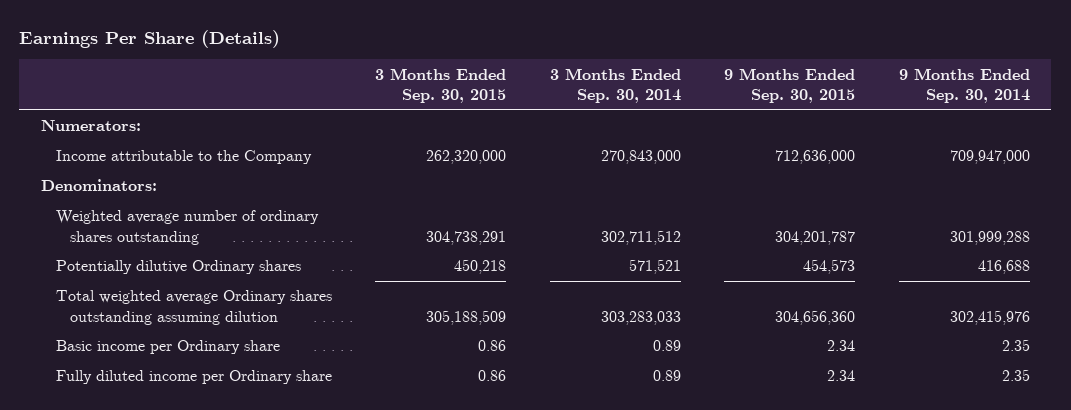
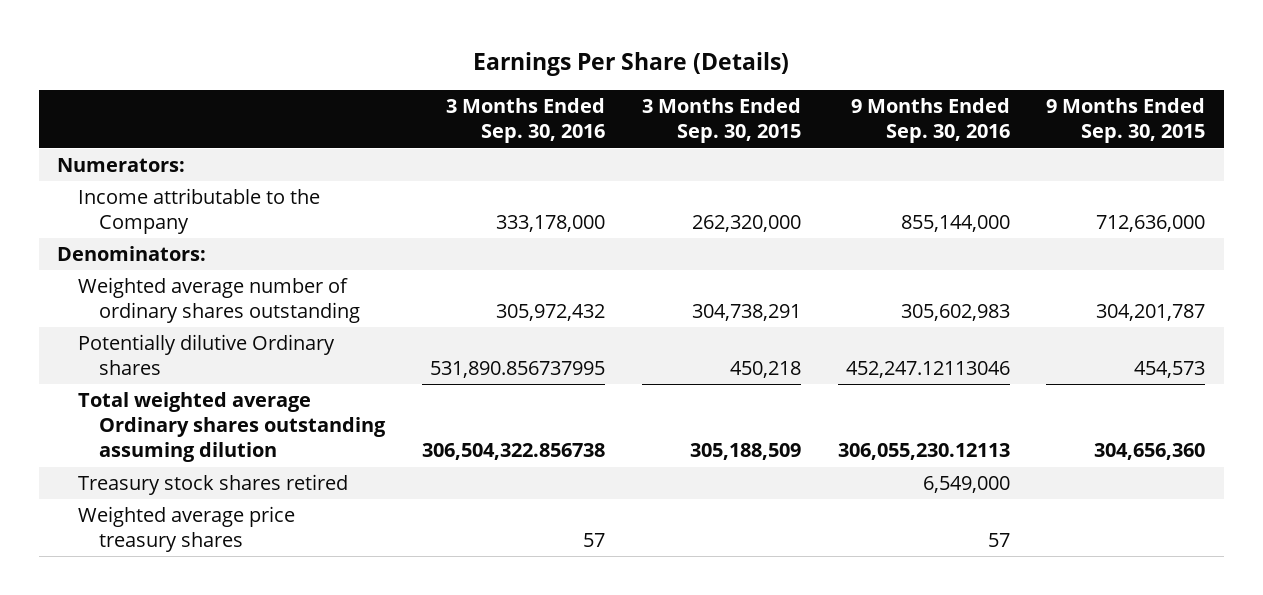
[549,67,681,103] 3 Months Ended Sep. 30, 2014 -> none
[898,67,1030,103] 9 Months Ended Sep. 30, 2014 -> none
none -> [445,98,605,144] 3 Months Ended Sep. 30, 2016
none -> [850,98,1010,144] 9 Months Ended Sep. 30, 2016
[55,340,280,355] Basic income per Ordinary share -> none
[55,370,332,385] Fully diluted income per Ordinary share -> none
none -> [78,474,349,496] Treasury stock shares retired
none -> [78,506,296,553] Weighted average price treasury shares

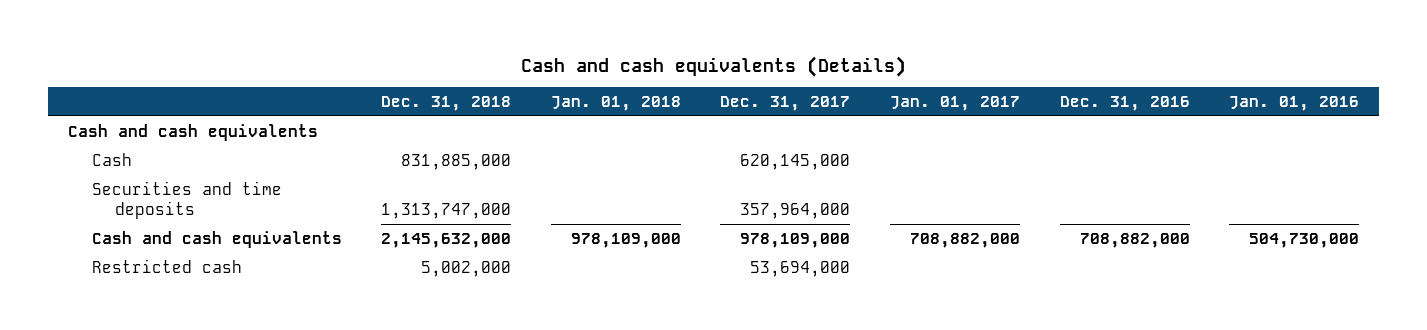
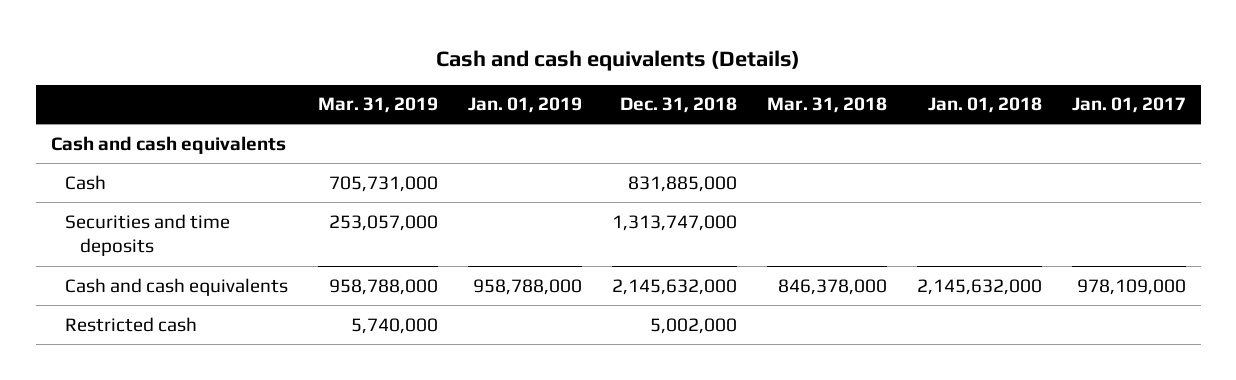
[720,95,851,111] Dec. 31, 2017 -> none
[1059,95,1190,111] Dec. 31, 2016 -> none
[1229,95,1360,111] Jan. 01, 2016 -> none
none -> [318,97,439,114] Mar. 31, 2019
none -> [467,97,582,114] Jan. 01, 2019
none -> [766,97,887,114] Mar. 31, 2018
[570,232,681,248] 978,109,000 -> [916,278,1042,295] 2,145,632,000
[910,232,1021,248] 708,882,000 -> [1076,278,1186,295] 978,109,000

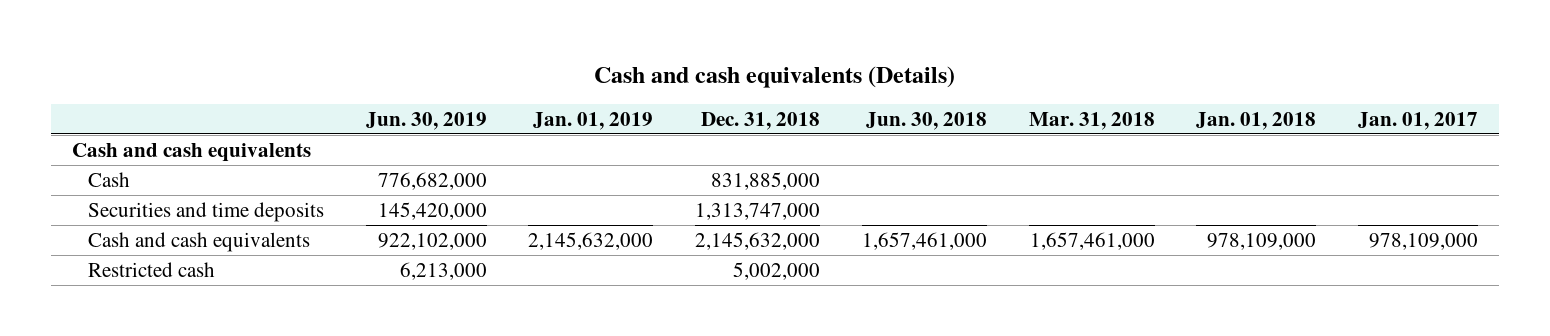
[318,97,439,114] Mar. 31, 2019 -> none
none -> [365,111,487,130] Jun. 30, 2019
none -> [865,111,987,130] Jun. 30, 2018
[472,278,582,295] 958,788,000 -> [528,231,654,250] 2,145,632,000
[777,278,887,295] 846,378,000 -> [1029,231,1155,250] 1,657,461,000
[916,278,1042,295] 2,145,632,000 -> [1207,232,1317,250] 978,109,000

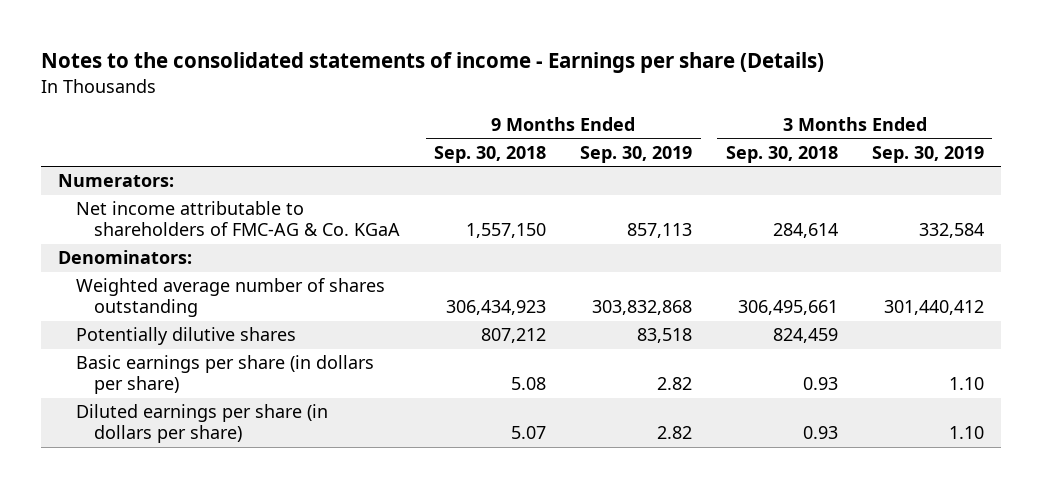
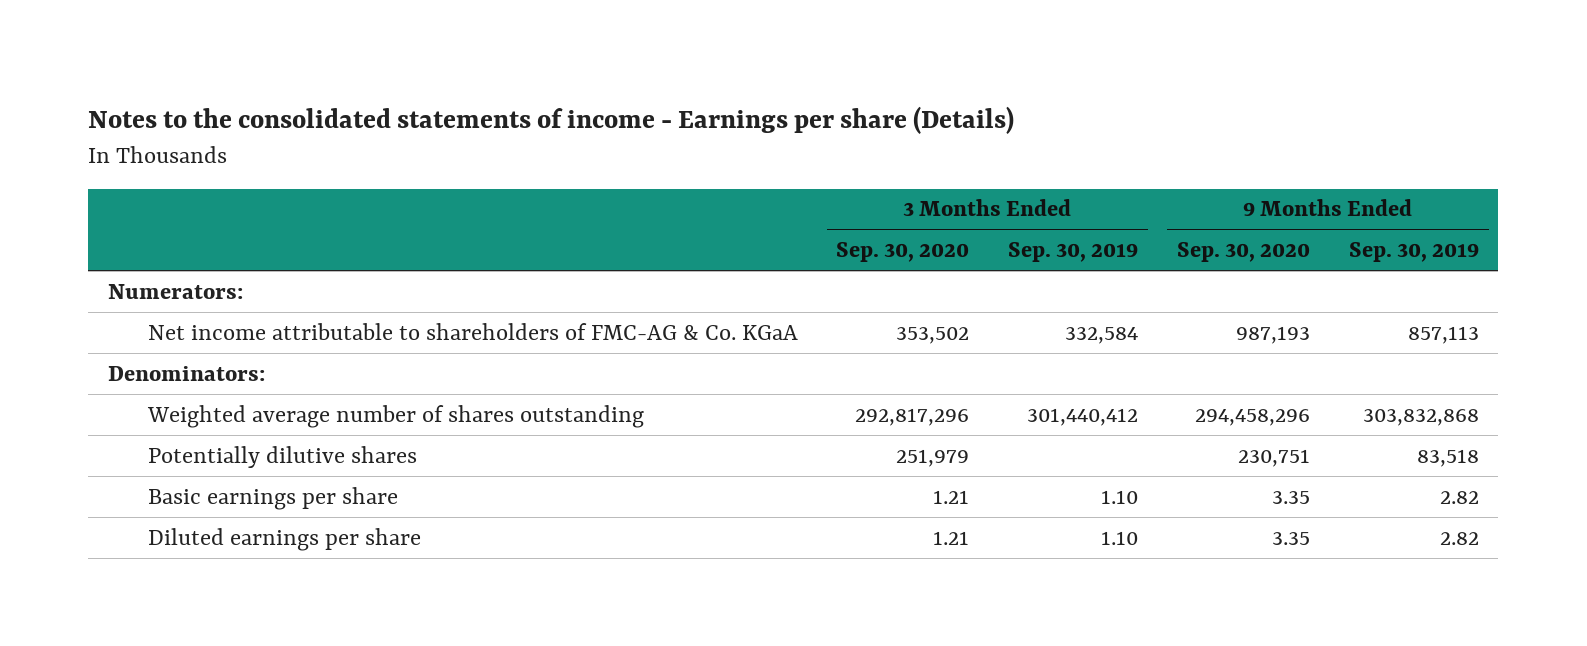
[434,145,547,163] Sep. 30, 2018 -> none
[725,145,838,163] Sep. 30, 2018 -> none
none -> [836,241,970,262] Sep. 30, 2020
none -> [1177,241,1311,262] Sep. 30, 2020
[76,355,375,395] Basic earnings per share (in dollars per share) -> [147,486,398,510] Basic earnings per share
[76,404,329,444] Diluted earnings per share (in dollars per share) -> [147,527,421,551] Diluted earnings per share

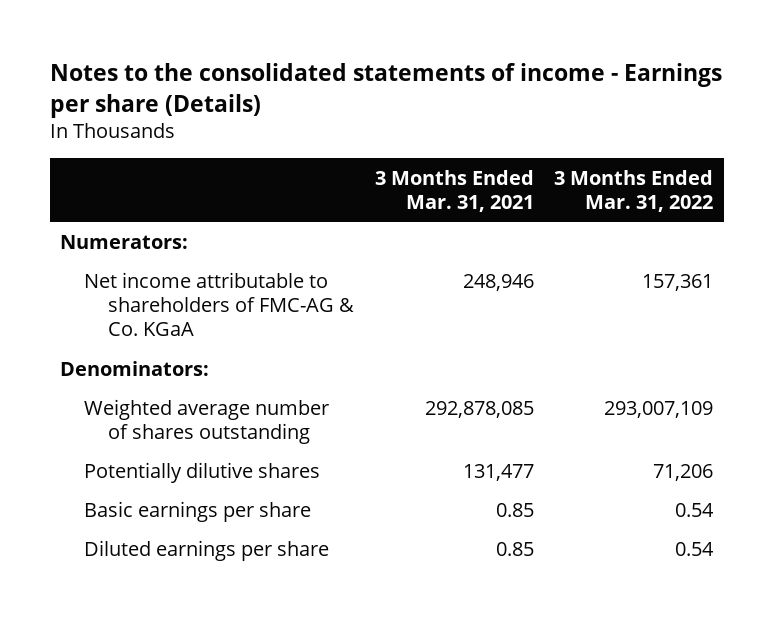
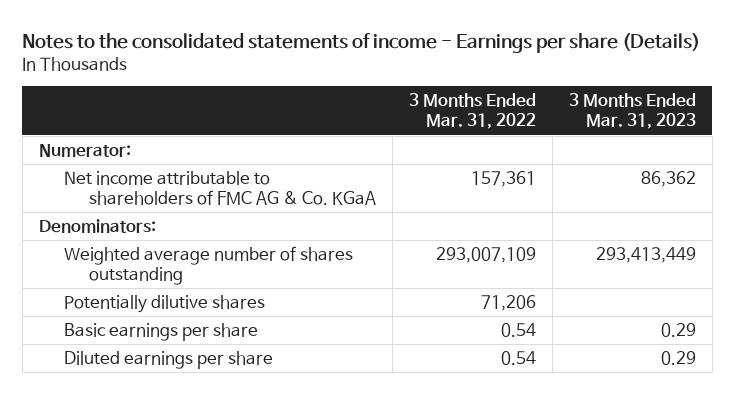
[374,169,534,212] 3 Months Ended Mar. 31, 2021 -> none
none -> [568,93,696,130] 3 Months Ended Mar. 31, 2023
[60,234,189,249] Numerators: -> [38,144,131,158] Numerator:
[84,271,355,336] Net income attributable to shareholders of FMC-AG & Co. KGaA -> [63,171,376,206] Net income attributable to shareholders of FMC AG & Co. KGaA

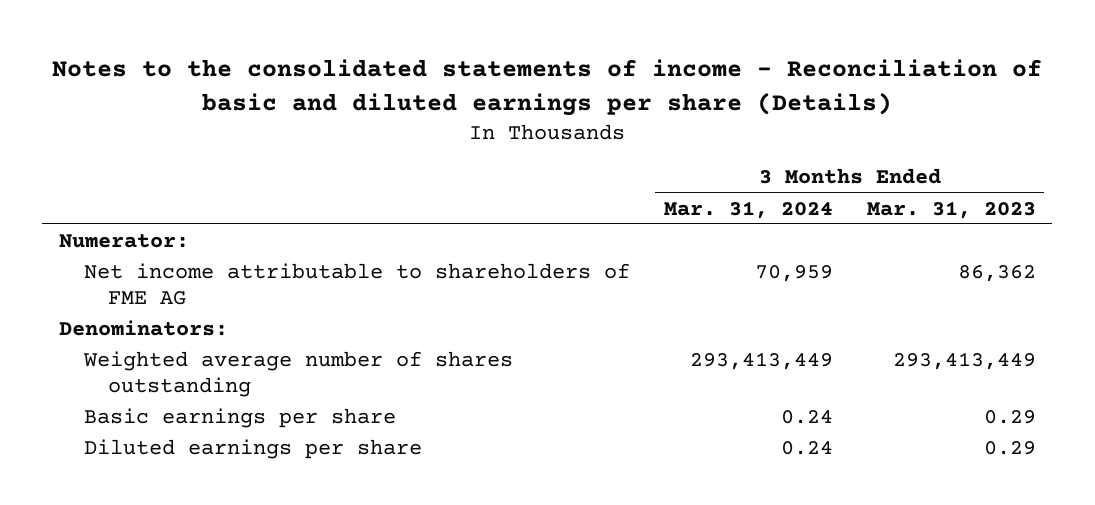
[22,32,701,53] Notes to the consolidated statements of income - Earnings per share (Details) -> [52,59,1043,116] Notes to the consolidated statements of income - Reconciliation of basic and diluted earnings per share (Details)
[408,93,536,130] 3 Months Ended Mar. 31, 2022 -> none
none -> [663,200,833,219] Mar. 31, 2024
[63,171,376,206] Net income attributable to shareholders of FMC AG & Co. KGaA -> [83,262,630,305] Net income attributable to shareholders of FME AG
[63,295,265,314] Potentially dilutive shares -> none

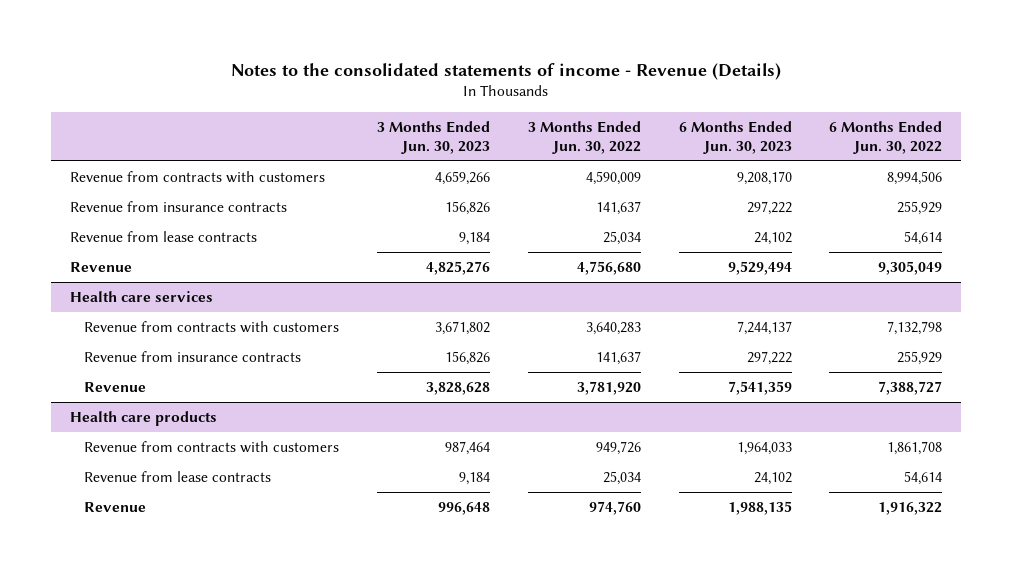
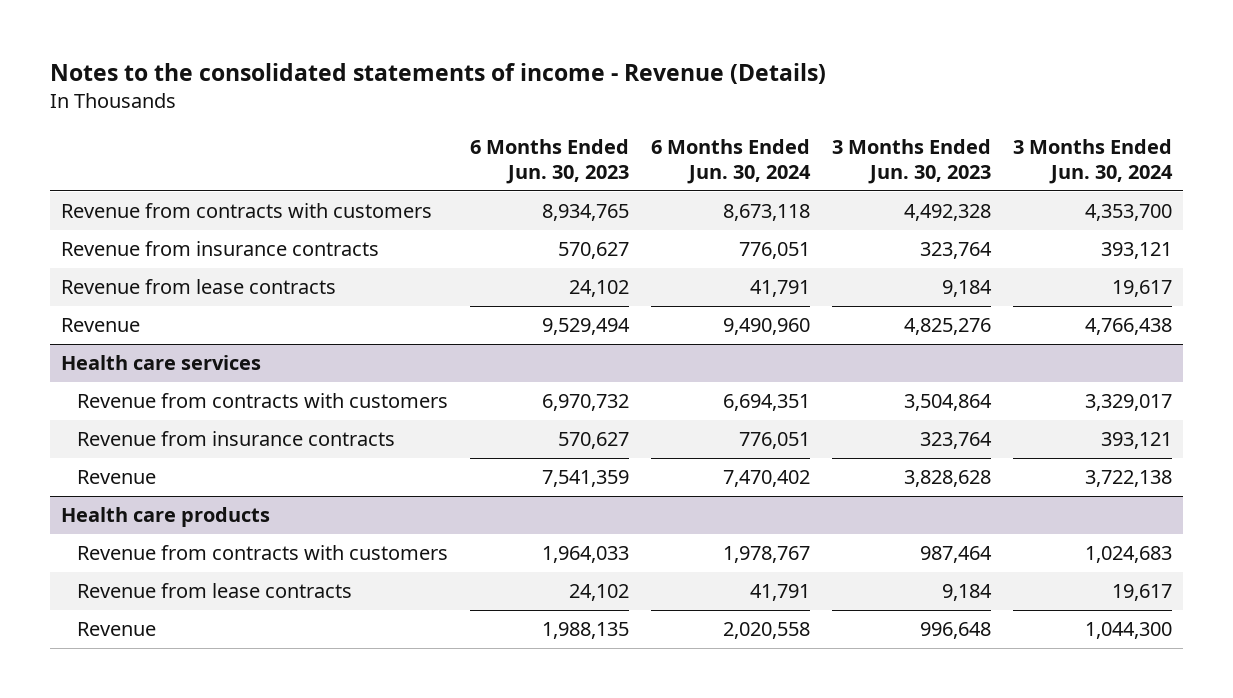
[527,121,641,154] 3 Months Ended Jun. 30, 2022 -> none
[829,121,943,154] 6 Months Ended Jun. 30, 2022 -> none
none -> [650,139,811,185] 6 Months Ended Jun. 30, 2024
none -> [1012,139,1173,185] 3 Months Ended Jun. 30, 2024
[435,171,491,186] 4,659,266 -> [903,204,991,222] 4,492,328
[736,171,792,186] 9,208,170 -> [541,204,629,222] 8,934,765
[445,201,491,216] 156,826 -> [919,242,992,260] 323,764
[746,201,792,216] 297,222 -> [557,242,629,260] 570,627
[435,321,491,336] 3,671,802 -> [903,394,992,412] 3,504,864
[736,321,792,336] 7,244,137 -> [541,394,629,412] 6,970,732
[445,351,491,366] 156,826 -> [919,432,992,450] 323,764
[746,351,792,366] 297,222 -> [557,432,629,450] 570,627

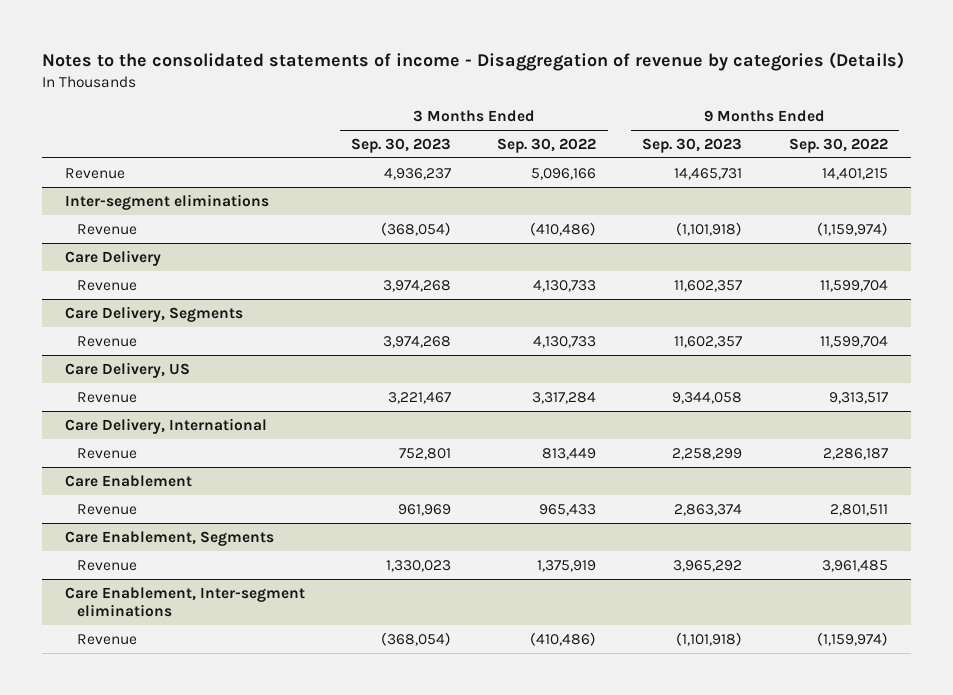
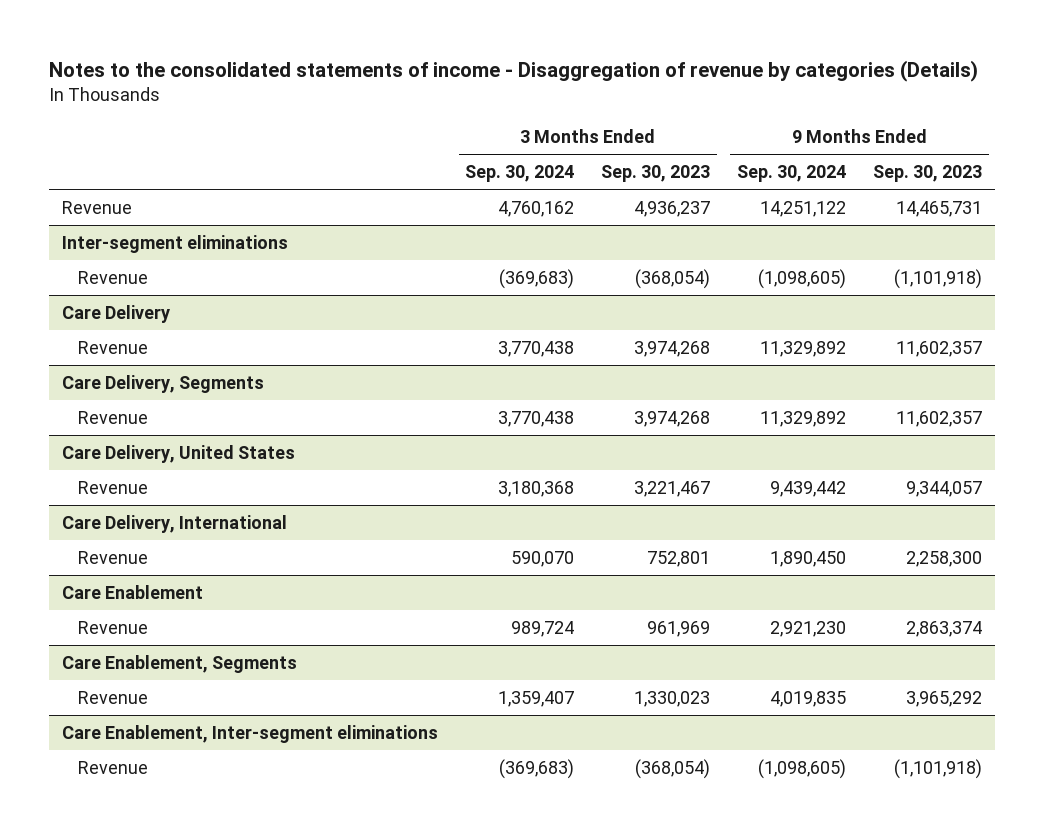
[497,137,597,153] Sep. 30, 2022 -> none
[788,137,888,153] Sep. 30, 2022 -> none
none -> [465,165,575,183] Sep. 30, 2024
none -> [737,165,847,183] Sep. 30, 2024
[65,361,191,378] Care Delivery, US -> none
none -> [62,444,296,463] Care Delivery, United States
[672,391,743,404] 9,344,058 -> [906,480,983,497] 9,344,057
[672,447,743,460] 2,258,299 -> [906,550,983,567] 2,258,300

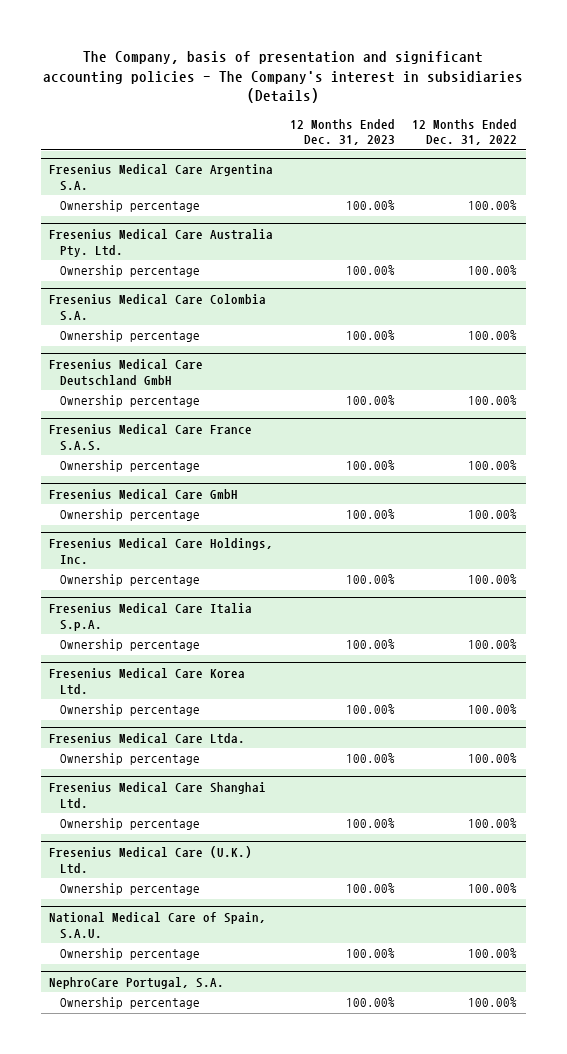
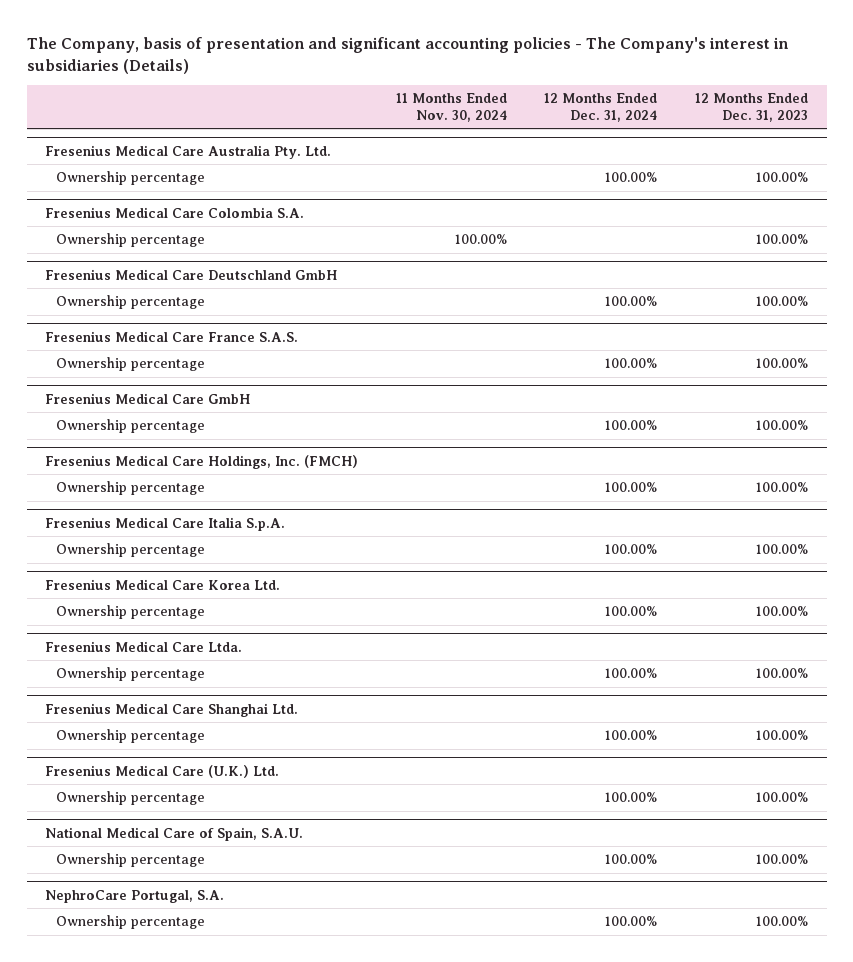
[412,118,518,146] 12 Months Ended Dec. 31, 2022 -> none
none -> [395,93,507,122] 11 Months Ended Nov. 30, 2024
none -> [544,93,658,122] 12 Months Ended Dec. 31, 2024
[49,164,274,192] Fresenius Medical Care Argentina S.A. -> none
[60,200,201,213] Ownership percentage -> none
[49,538,274,565] Fresenius Medical Care Holdings, Inc. -> [45,454,359,469] Fresenius Medical Care Holdings, Inc. (FMCH)

